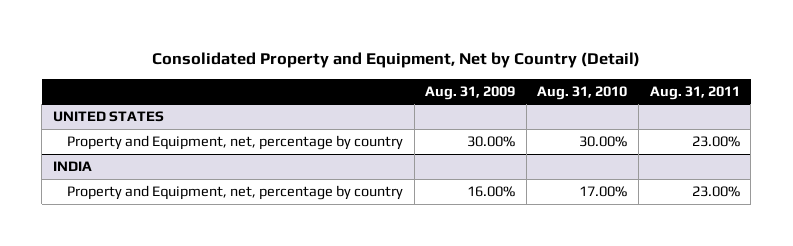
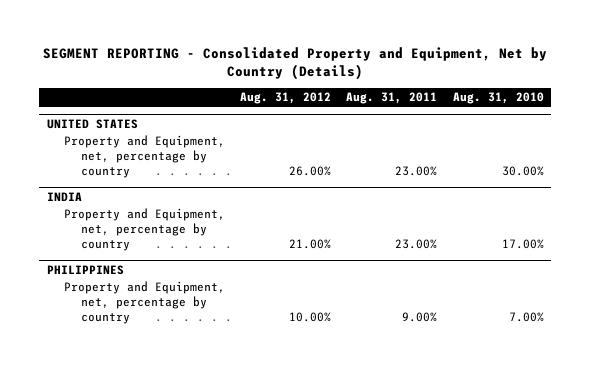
[152,52,641,69] Consolidated Property and Equipment, Net by Country (Detail) -> [43,46,548,81] SEGMENT REPORTING - Consolidated Property and Equipment, Net by Country (Details)
[425,85,516,100] Aug. 31, 2009 -> none
none -> [240,92,332,105] Aug. 31, 2012
none -> [46,264,124,275] PHILIPPINES
none -> [63,281,225,325] Property and Equipment, net, percentage by country

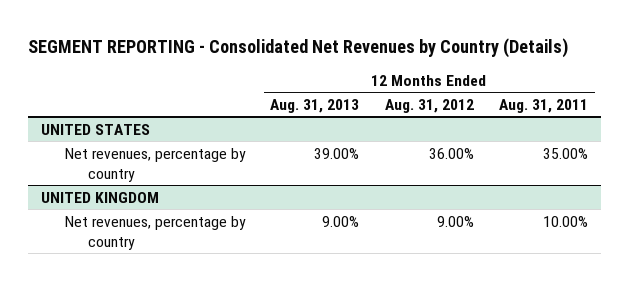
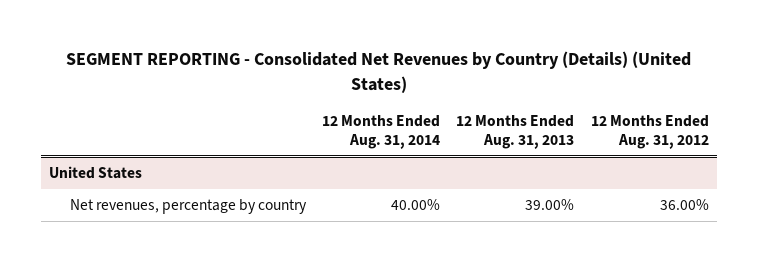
[28,37,569,58] SEGMENT REPORTING - Consolidated Net Revenues by Country (Details) -> [65,51,691,93] SEGMENT REPORTING - Consolidated Net Revenues by Country (Details) (United States)
[499,98,589,113] Aug. 31, 2011 -> none
none -> [322,115,441,150] 12 Months Ended Aug. 31, 2014
[40,123,150,135] UNITED STATES -> [49,165,143,179] United States
[40,191,159,203] UNITED KINGDOM -> none
[64,215,246,250] Net revenues, percentage by country -> none

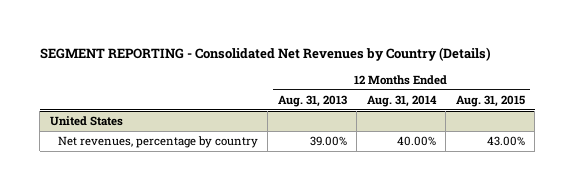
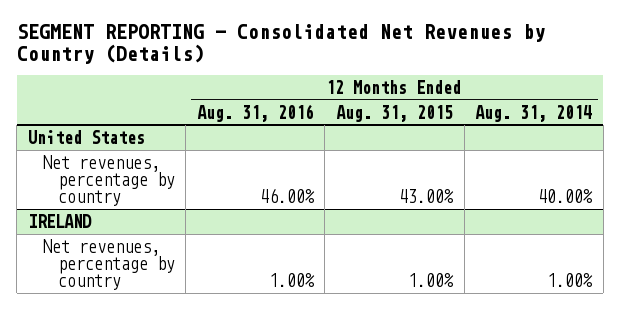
[277,94,347,107] Aug. 31, 2013 -> none
none -> [196,103,314,122] Aug. 31, 2016
none -> [27,213,92,228] IRELAND
none -> [42,238,175,291] Net revenues, percentage by country

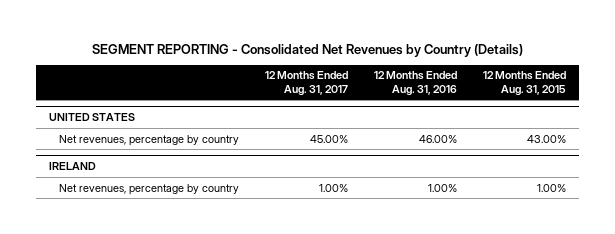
[475,104,593,122] Aug. 31, 2014 -> none
none -> [264,71,348,96] 12 Months Ended Aug. 31, 2017
[27,129,145,144] United States -> [49,113,136,122] UNITED STATES

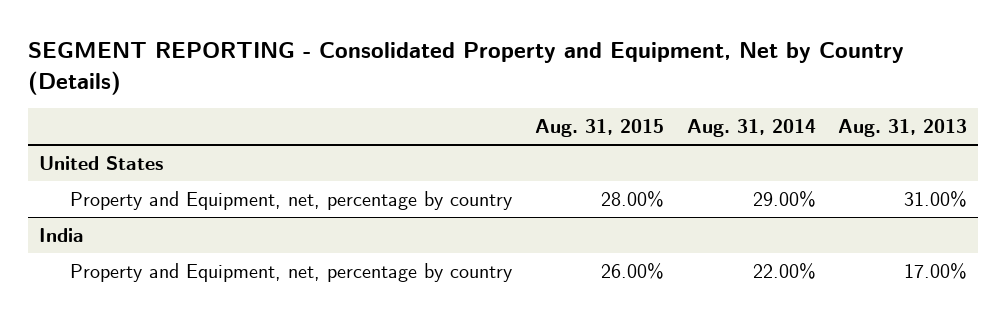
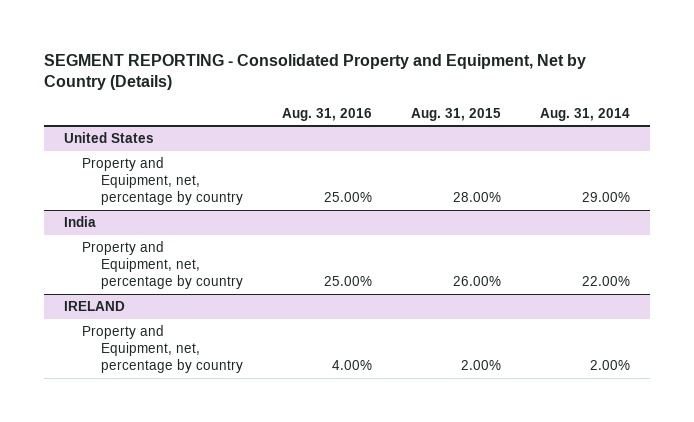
[838,119,968,138] Aug. 31, 2013 -> none
none -> [282,107,373,121] Aug. 31, 2016
none -> [63,301,125,312] IRELAND
none -> [82,325,244,374] Property and Equipment, net, percentage by country

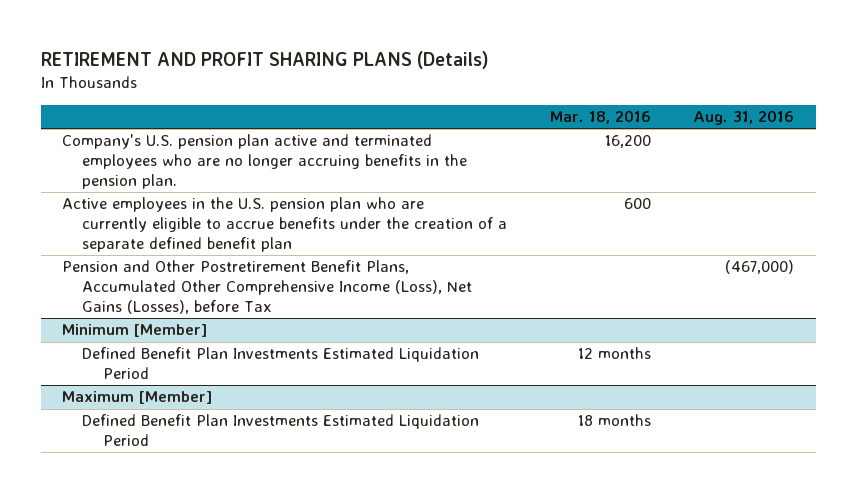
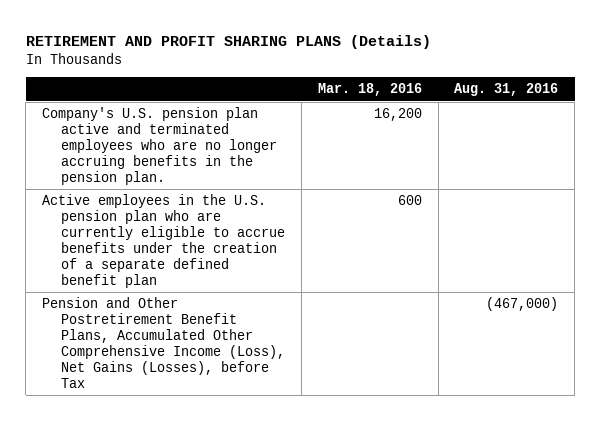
[61,324,207,338] Minimum [Member] -> none
[82,347,480,380] Defined Benefit Plan Investments Estimated Liquidation Period -> none
[61,391,212,405] Maximum [Member] -> none
[82,414,480,447] Defined Benefit Plan Investments Estimated Liquidation Period -> none

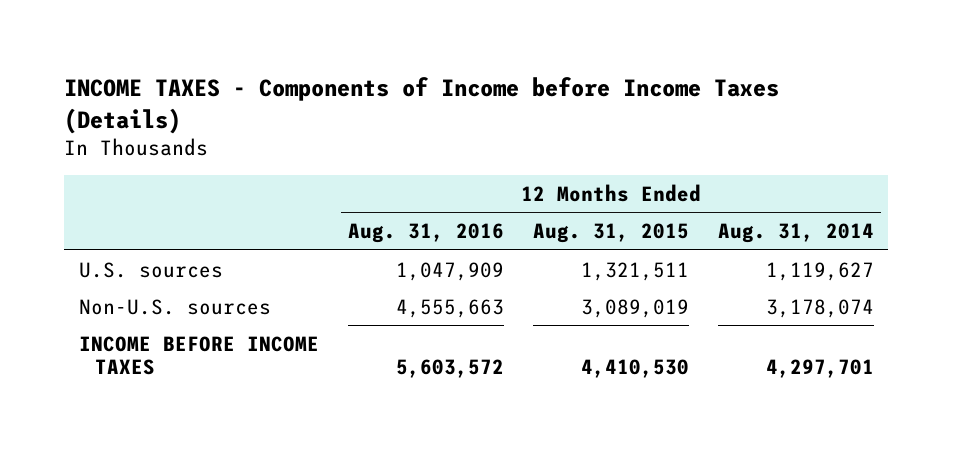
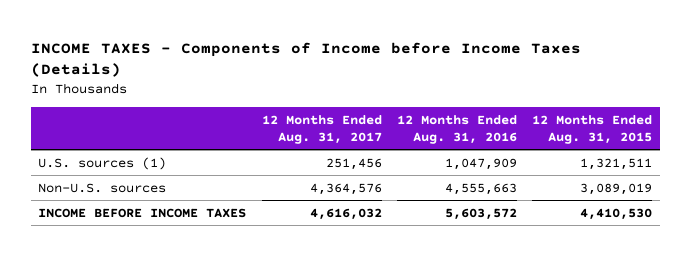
[717,223,874,244] Aug. 31, 2014 -> none
none -> [261,114,382,144] 12 Months Ended Aug. 31, 2017
[78,261,223,278] U.S. sources -> [38,156,167,170] U.S. sources (1)

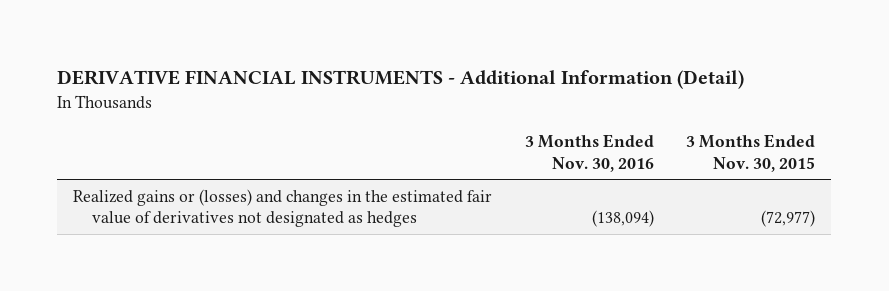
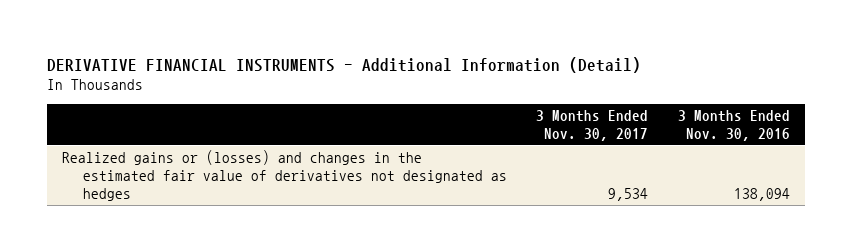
[686,134,816,172] 3 Months Ended Nov. 30, 2015 -> none
none -> [536,109,649,142] 3 Months Ended Nov. 30, 2017
[591,210,654,228] (138,094) -> [734,188,791,202] 138,094

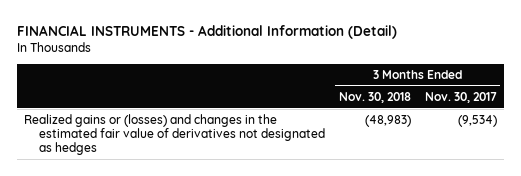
[47,56,642,73] DERIVATIVE FINANCIAL INSTRUMENTS - Additional Information (Detail) -> [17,24,398,39] FINANCIAL INSTRUMENTS - Additional Information (Detail)
[678,109,791,142] 3 Months Ended Nov. 30, 2016 -> none
none -> [338,92,411,104] Nov. 30, 2018
[608,188,649,202] 9,534 -> [457,115,497,128] (9,534)

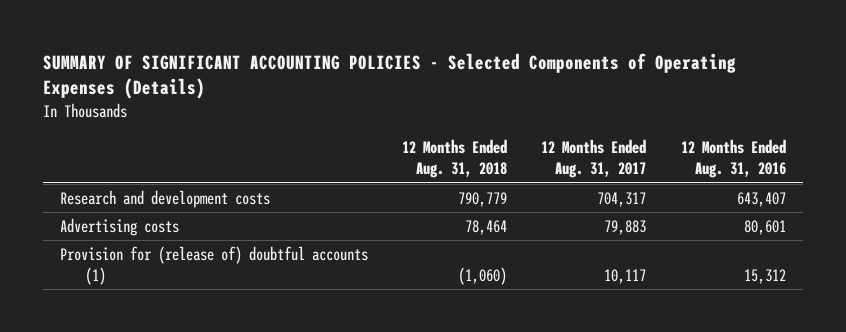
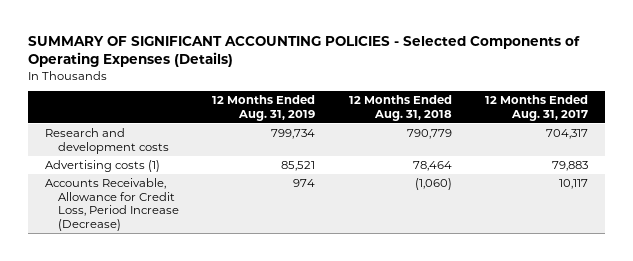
[680,139,786,179] 12 Months Ended Aug. 31, 2016 -> none
none -> [212,95,316,121] 12 Months Ended Aug. 31, 2019
[59,218,179,237] Advertising costs -> [44,160,160,173] Advertising costs (1)
[59,246,368,286] Provision for (release of) doubtful accounts (1) -> [44,178,179,231] Accounts Receivable, Allowance for Credit Loss, Period Increase (Decrease)

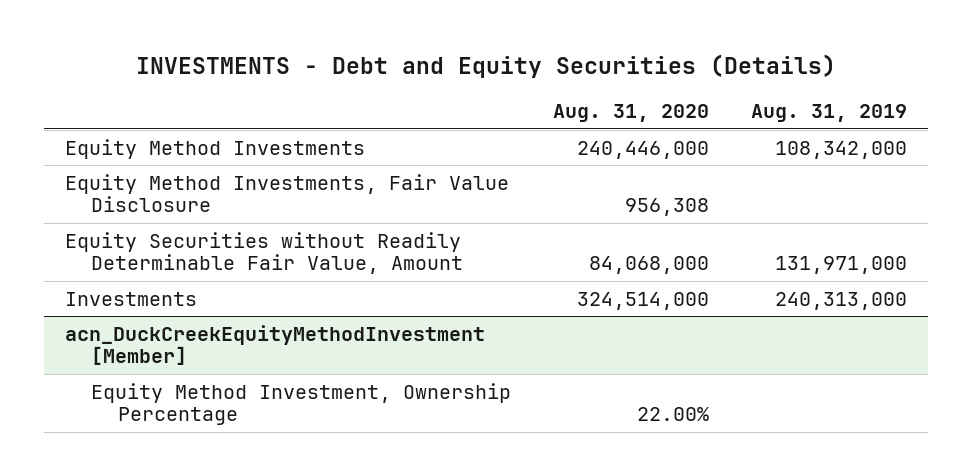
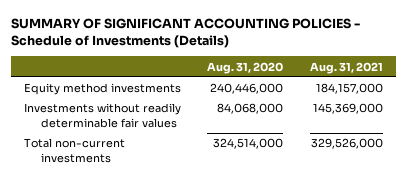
[135,54,836,79] INVESTMENTS - Debt and Equity Securities (Details) -> [10,18,360,49] SUMMARY OF SIGNIFICANT ACCOUNTING POLICIES - Schedule of Investments (Details)
[750,104,907,123] Aug. 31, 2019 -> none
none -> [309,61,383,74] Aug. 31, 2021
[64,173,509,213] Equity Method Investments, Fair Value Disclosure -> none
[64,324,485,366] acn_DuckCreekEquityMethodInvestment [Member] -> none
[91,382,512,426] Equity Method Investment, Ownership Percentage -> none
[64,138,365,159] Equity Method Investments -> [24,83,182,96] Equity method investments
[64,231,464,275] Equity Securities without Readily Determinable Fair Value, Amount -> [24,103,182,128] Investments without readily determinable fair values
[64,291,197,306] Investments -> [24,138,126,163] Total non-current investments

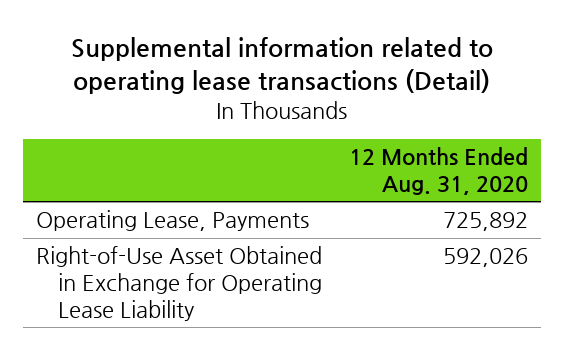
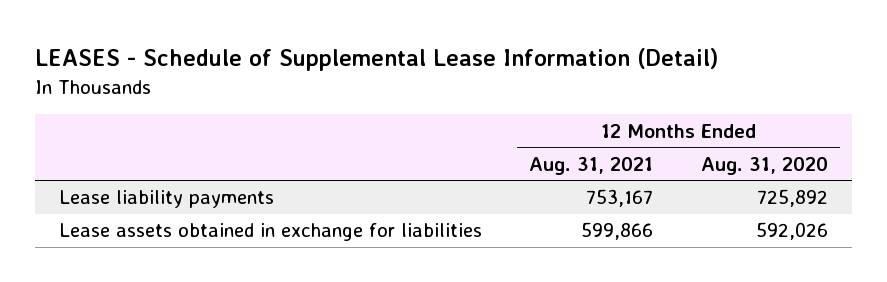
[71,36,494,95] Supplemental information related to operating lease transactions (Detail) -> [34,48,718,72] LEASES - Schedule of Supplemental Lease Information (Detail)
none -> [529,156,654,175] Aug. 31, 2021
[36,210,310,232] Operating Lease, Payments -> [58,190,274,209] Lease liability payments
[36,246,323,321] Right-of-Use Asset Obtained in Exchange for Operating Lease Liability -> [58,223,482,242] Lease assets obtained in exchange for liabilities

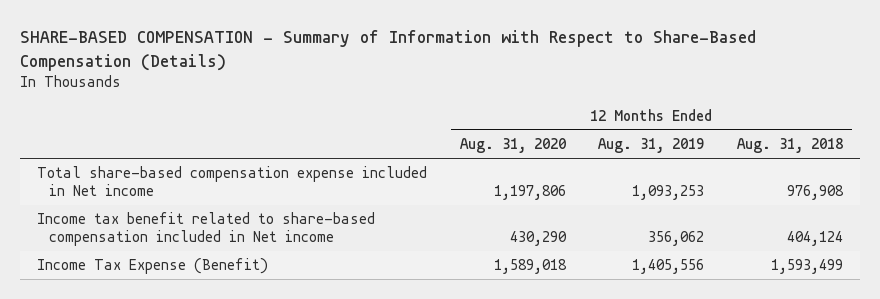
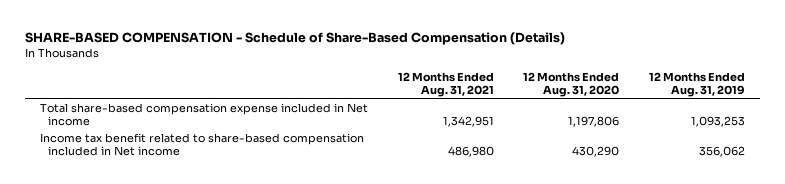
[20,30,757,71] SHARE-BASED COMPENSATION - Summary of Information with Respect to Share-Based Compensation (Details) -> [24,32,565,46] SHARE-BASED COMPENSATION - Schedule of Share-Based Compensation (Details)
[737,138,844,154] Aug. 31, 2018 -> none
none -> [397,71,494,97] 12 Months Ended Aug. 31, 2021
[36,258,268,275] Income Tax Expense (Benefit) -> none

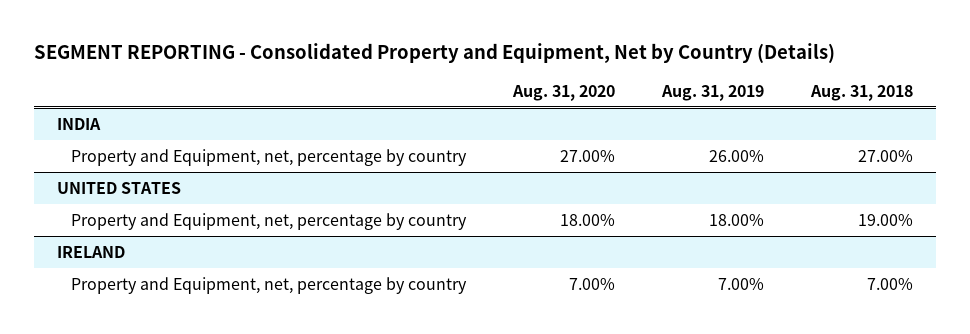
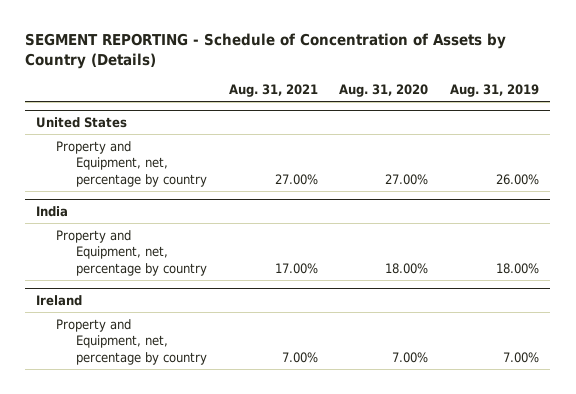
[33,42,835,63] SEGMENT REPORTING - Consolidated Property and Equipment, Net by Country (Details) -> [25,33,507,69] SEGMENT REPORTING - Schedule of Concentration of Assets by Country (Details)
[809,84,913,101] Aug. 31, 2018 -> none
none -> [228,84,318,98] Aug. 31, 2021
[57,117,102,130] INDIA -> none
none -> [36,116,128,128] United States
[57,181,182,194] UNITED STATES -> none
none -> [36,205,69,217] India
[57,245,126,258] IRELAND -> [36,294,83,306] Ireland

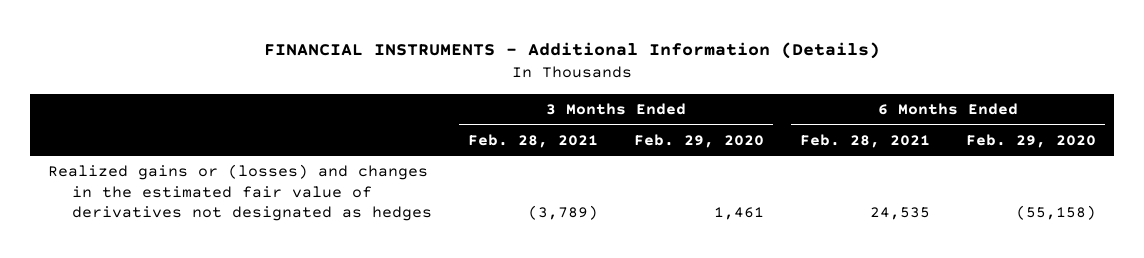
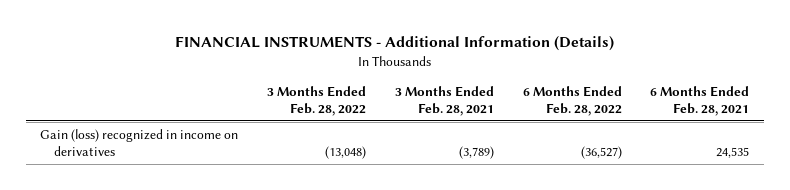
[634,133,765,148] Feb. 29, 2020 -> none
[966,133,1097,148] Feb. 29, 2020 -> none
none -> [267,86,367,116] 3 Months Ended Feb. 28, 2022
none -> [522,86,622,116] 6 Months Ended Feb. 28, 2022
[47,164,433,222] Realized gains or (losses) and changes in the estimated fair value of derivatives not designated as hedges -> [40,128,239,156] Gain (loss) recognized in income on derivatives

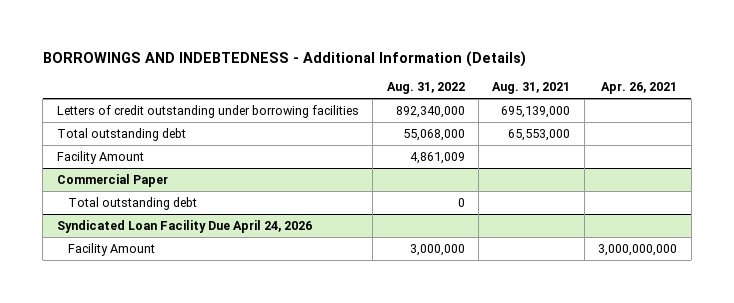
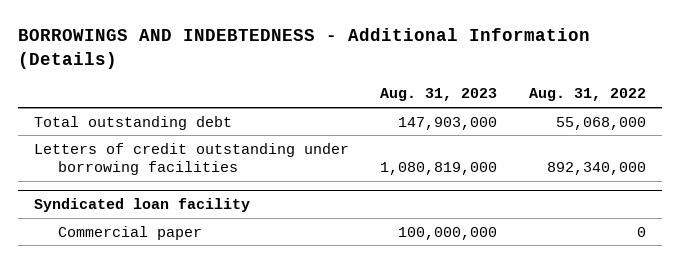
[492,82,571,95] Aug. 31, 2021 -> none
[601,82,678,95] Apr. 26, 2021 -> none
none -> [380,88,498,102] Aug. 31, 2023
[56,151,144,165] Facility Amount -> none
[56,174,168,188] Commercial Paper -> none
[67,197,197,211] Total outstanding debt -> none
[67,243,155,257] Facility Amount -> none
[56,105,359,119] Letters of credit outstanding under borrowing facilities -> [33,142,349,176] Letters of credit outstanding under borrowing facilities
[56,220,312,234] Syndicated Loan Facility Due April 24, 2026 -> [33,197,250,212] Syndicated loan facility
none -> [57,225,202,240] Commercial paper

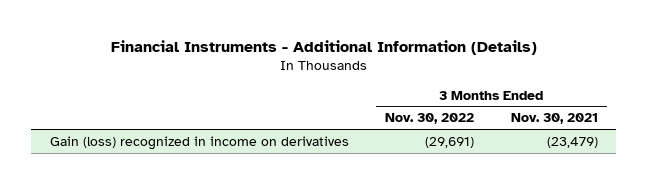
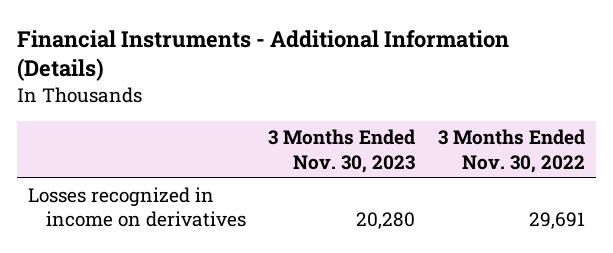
[510,113,598,125] Nov. 30, 2021 -> none
none -> [268,129,416,173] 3 Months Ended Nov. 30, 2023
[49,135,349,150] Gain (loss) recognized in income on derivatives -> [28,186,247,228] Losses recognized in income on derivatives
[425,136,475,148] (29,691) -> [528,212,585,230] 29,691

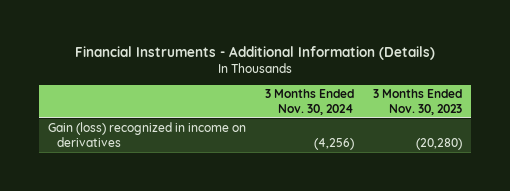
[437,129,585,173] 3 Months Ended Nov. 30, 2022 -> none
none -> [264,89,354,115] 3 Months Ended Nov. 30, 2024
[28,186,247,228] Losses recognized in income on derivatives -> [47,122,246,147] Gain (loss) recognized in income on derivatives
[356,212,416,230] 20,280 -> [415,137,462,150] (20,280)

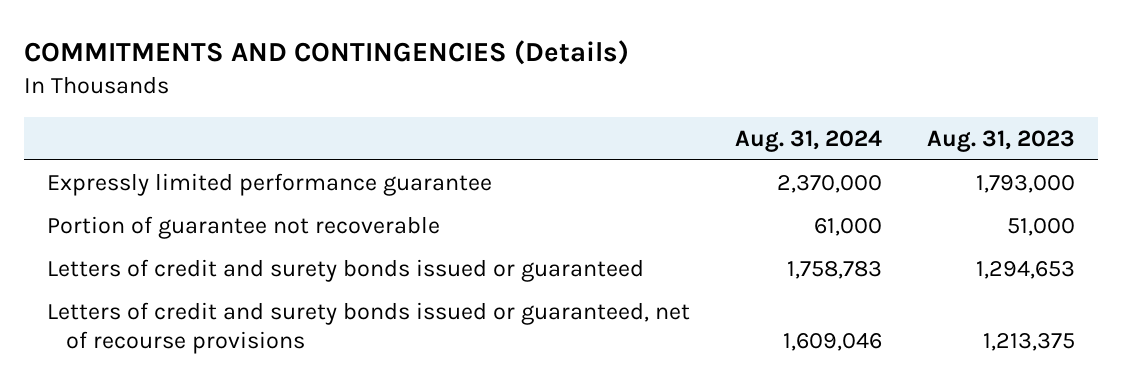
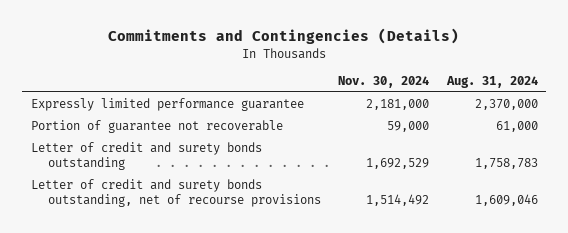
[24,39,630,65] COMMITMENTS AND CONTINGENCIES (Details) -> [108,28,460,45] Commitments and Contingencies (Details)
[927,129,1076,152] Aug. 31, 2023 -> none
none -> [338,76,430,89] Nov. 30, 2024
[46,259,644,283] Letters of credit and surety bonds issued or guaranteed -> [30,142,262,171] Letter of credit and surety bonds outstanding
[46,302,690,354] Letters of credit and surety bonds issued or guaranteed, net of recourse provisions -> [30,179,322,208] Letter of credit and surety bonds outstanding, net of recourse provisions

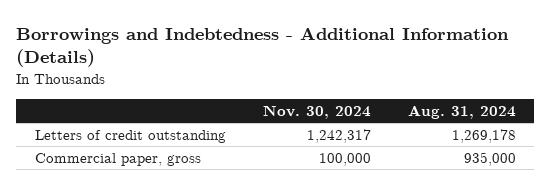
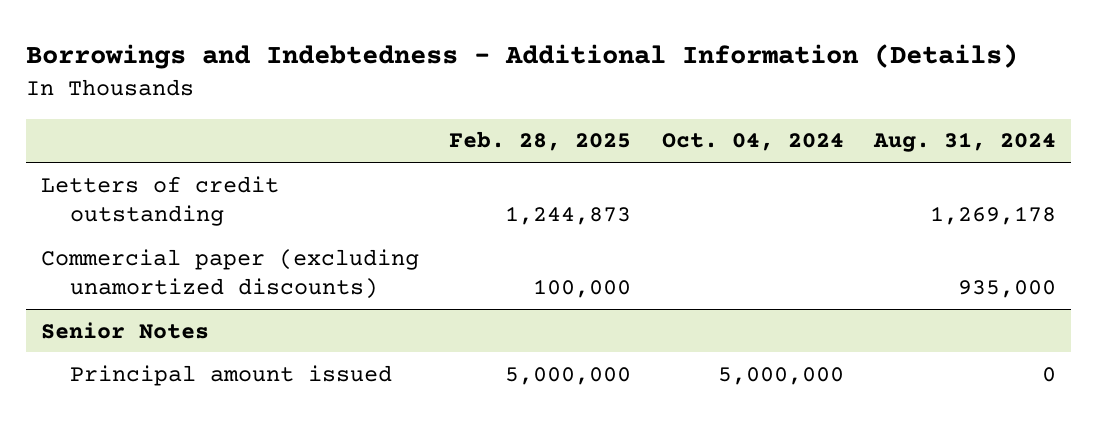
[262,104,371,119] Nov. 30, 2024 -> none
none -> [449,131,632,152] Feb. 28, 2025
none -> [661,133,844,152] Oct. 04, 2024
[34,152,201,166] Commercial paper, gross -> [41,248,420,300] Commercial paper (excluding unamortized discounts)
none -> [41,321,210,339] Senior Notes
none -> [70,364,393,386] Principal amount issued

